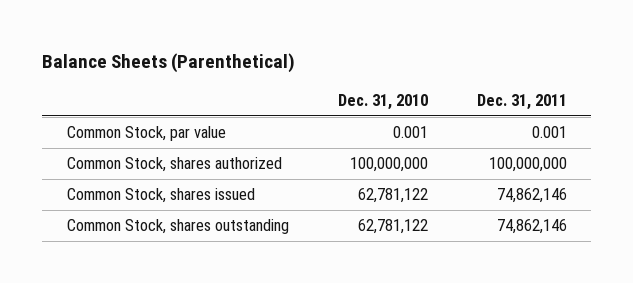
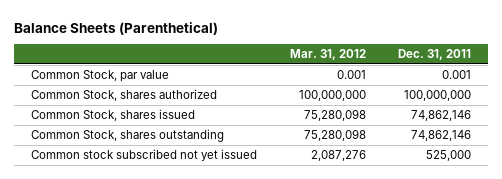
[337,94,428,111] Dec. 31, 2010 -> none
none -> [289,49,366,61] Mar. 31, 2012
none -> [30,149,257,162] Common stock subscribed not yet issued

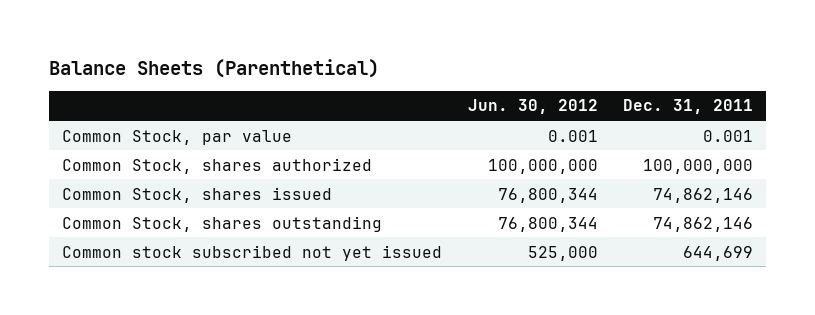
[289,49,366,61] Mar. 31, 2012 -> none
none -> [467,99,598,115] Jun. 30, 2012
[426,150,472,162] 525,000 -> [682,245,753,261] 644,699

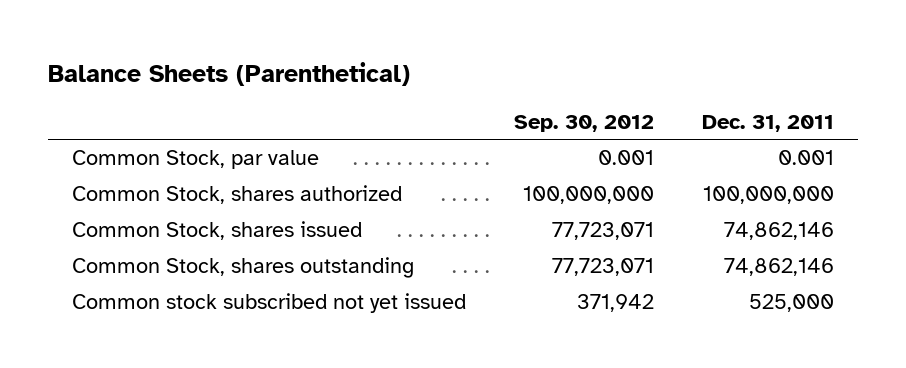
[467,99,598,115] Jun. 30, 2012 -> none
none -> [514,114,655,132] Sep. 30, 2012
[682,245,753,261] 644,699 -> [749,294,835,313] 525,000

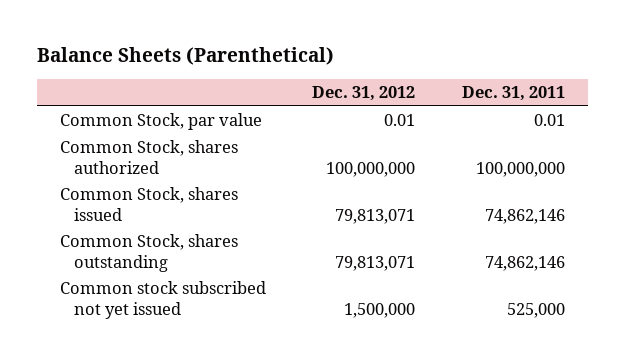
[514,114,655,132] Sep. 30, 2012 -> none
none -> [312,86,416,102] Dec. 31, 2012
[778,150,835,166] 0.001 -> [533,114,565,127] 0.01

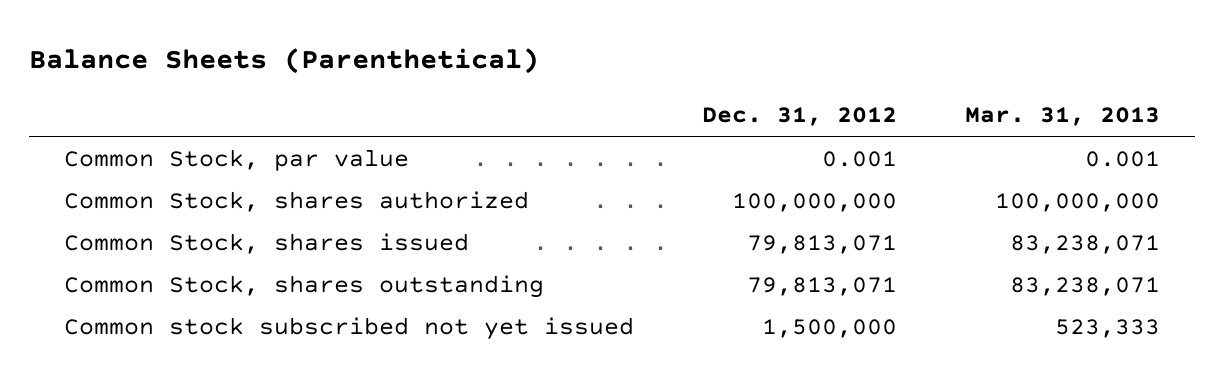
[461,86,565,102] Dec. 31, 2011 -> none
none -> [965,107,1161,127] Mar. 31, 2013
[384,114,416,127] 0.01 -> [821,150,897,167] 0.001

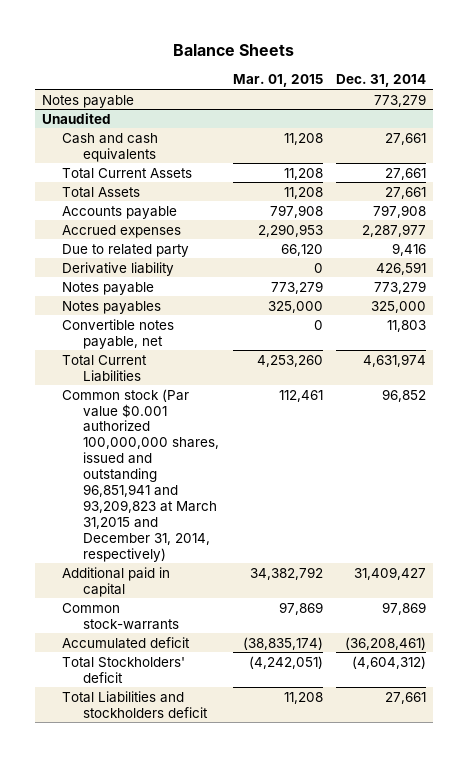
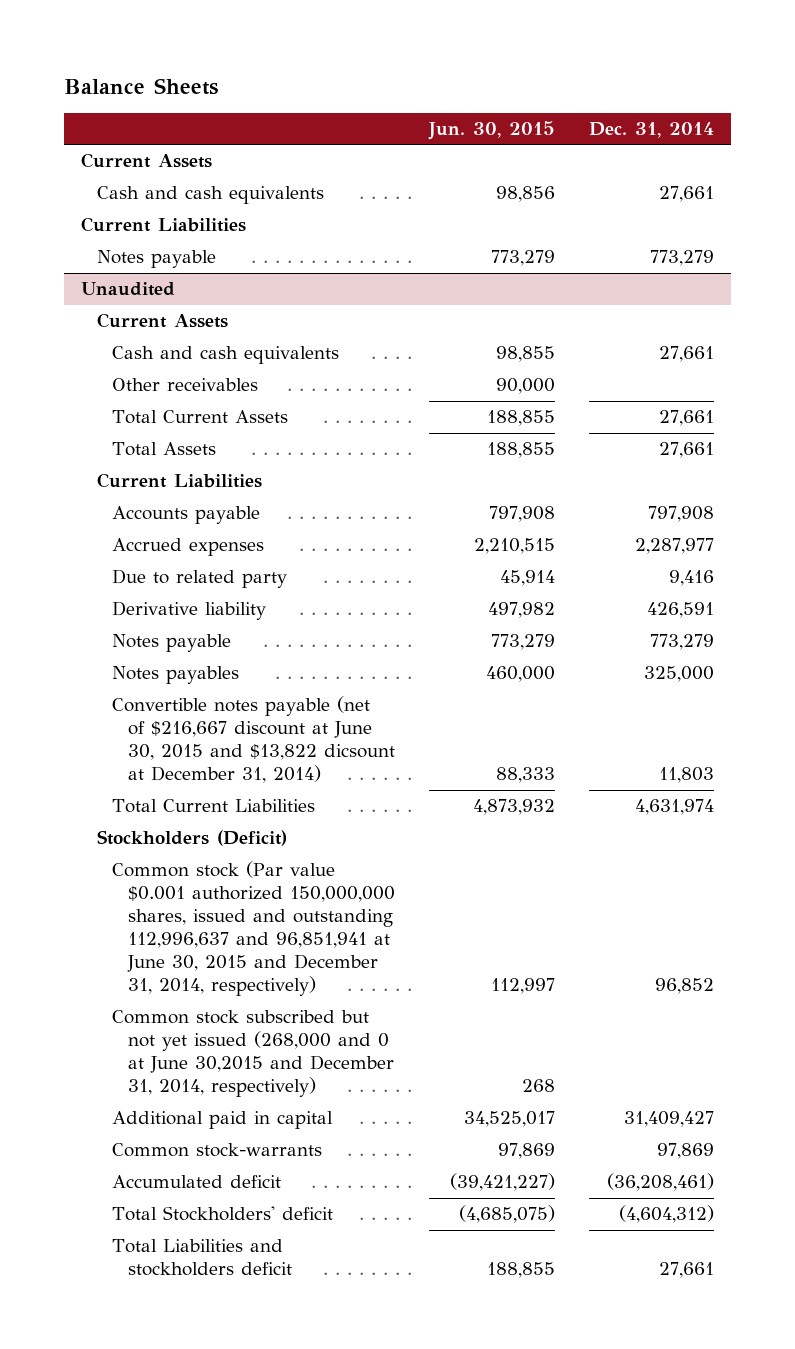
[232,74,323,88] Mar. 01, 2015 -> none
none -> [427,121,555,141] Jun. 30, 2015
none -> [81,153,213,169] Current Assets
none -> [96,186,324,205] Cash and cash equivalents
none -> [81,217,247,233] Current Liabilities
none -> [96,313,228,329] Current Assets
none -> [112,378,259,392] Other receivables
none -> [96,473,262,489] Current Liabilities
[62,318,175,349] Convertible notes payable, net -> [112,696,395,784] Convertible notes payable (net of $216,667 discount at June 30, 2015 and $13,822 dicsount at December 31, 2014)
none -> [96,830,287,847] Stockholders (Deficit)
[62,388,219,562] Common stock (Par value $0.001 authorized 100,000,000 shares, issued and outstanding 96,851,941 and 93,209,823 at March 31,2015 and December 31, 2014, respectively) -> [112,861,395,997] Common stock (Par value $0.001 authorized 150,000,000 shares, issued and outstanding 112,996,637 and 96,851,941 at June 30, 2015 and December 31, 2014, respectively)
none -> [112,1010,394,1098] Common stock subscribed but not yet issued (268,000 and 0 at June 30,2015 and December 31, 2014, respectively)

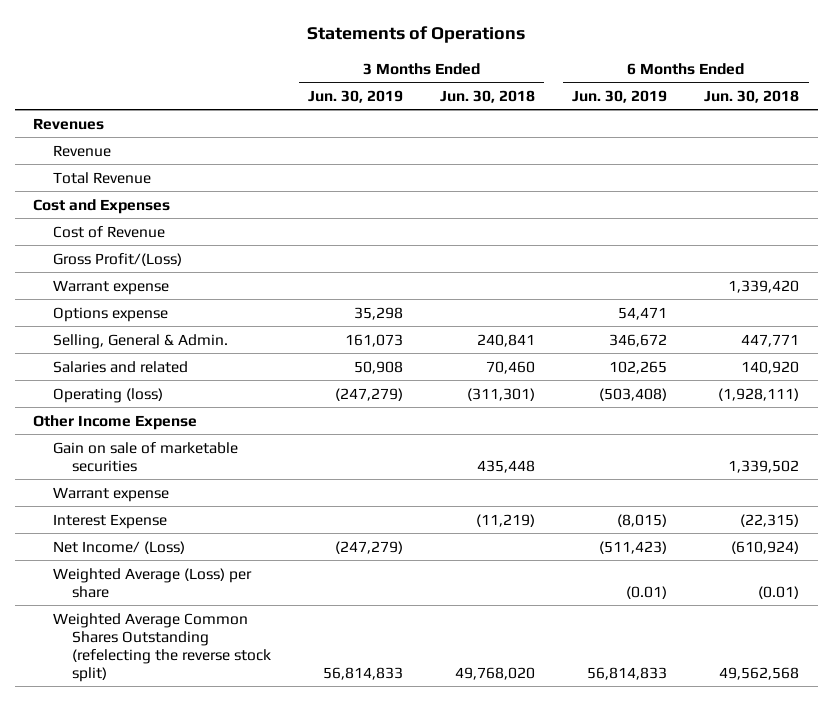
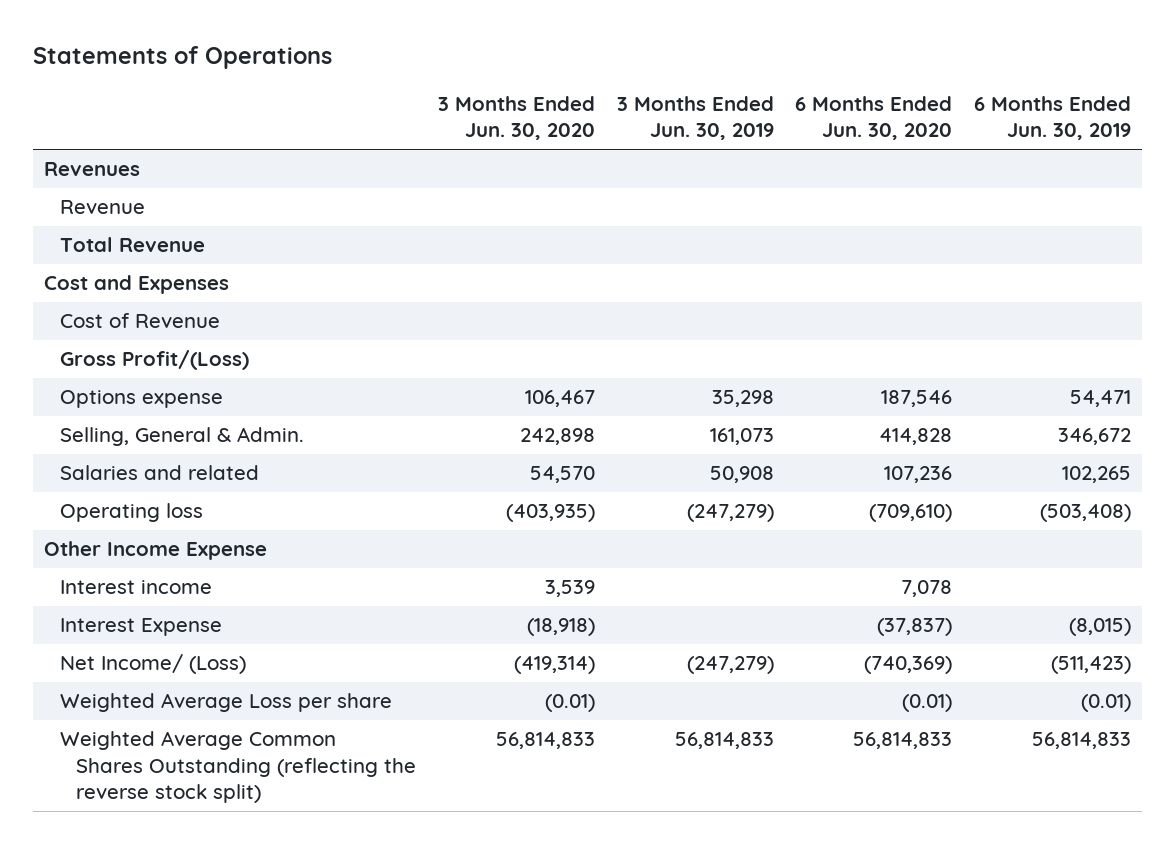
[440,89,536,103] Jun. 30, 2018 -> none
[704,89,800,103] Jun. 30, 2018 -> none
none -> [437,95,595,141] 3 Months Ended Jun. 30, 2020
none -> [795,95,953,141] 6 Months Ended Jun. 30, 2020
[52,279,169,295] Warrant expense -> none
[52,387,163,403] Operating (loss) -> [59,503,203,523] Operating loss
[52,441,238,472] Gain on sale of marketable securities -> none
[52,486,169,502] Warrant expense -> none
none -> [59,580,212,595] Interest income
[52,567,252,598] Weighted Average (Loss) per share -> [59,693,392,713] Weighted Average Loss per share
[52,612,272,682] Weighted Average Common Shares Outstanding (refelecting the reverse stock split) -> [59,731,417,803] Weighted Average Common Shares Outstanding (reflecting the reverse stock split)

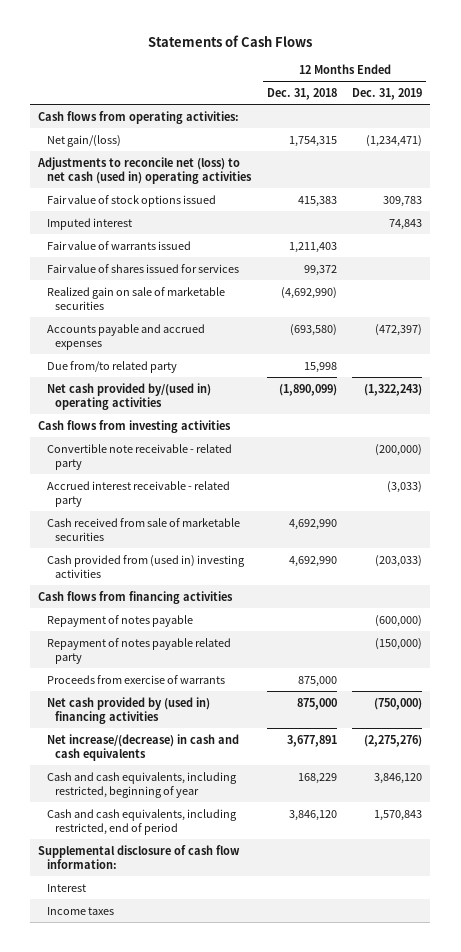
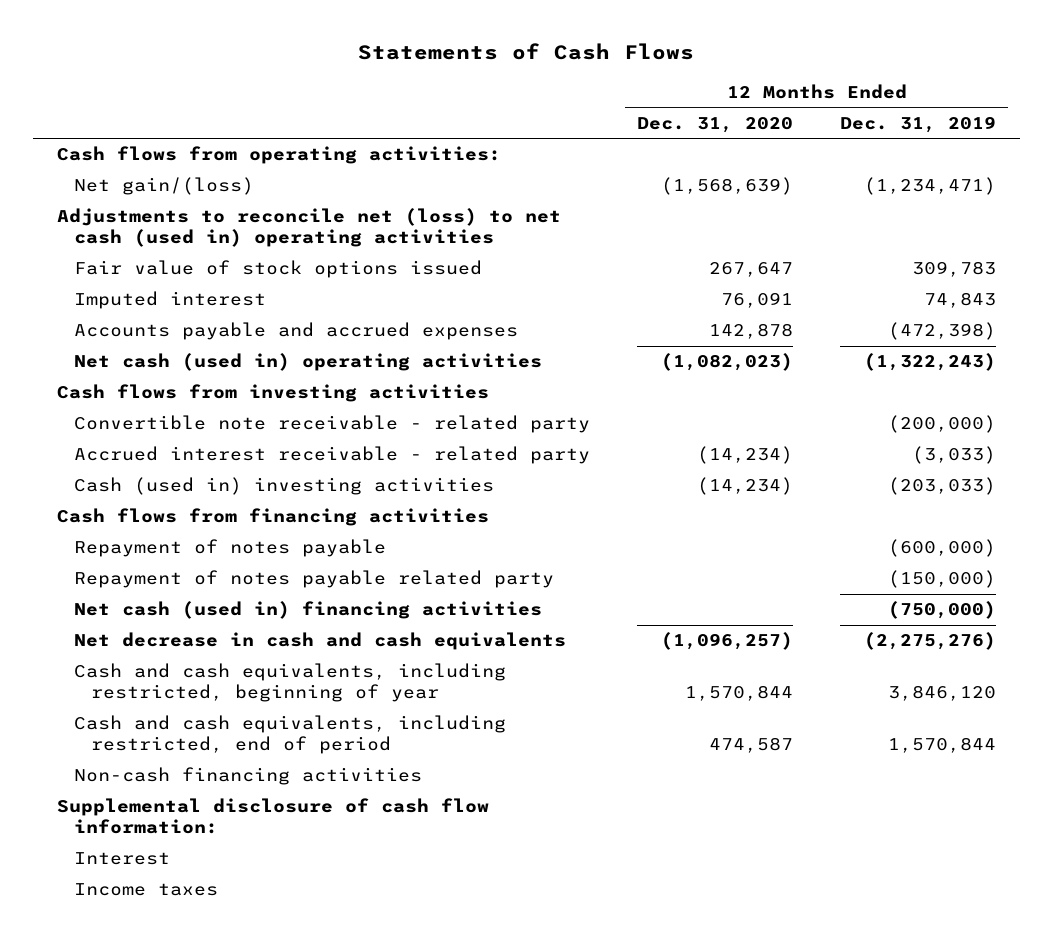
[266,87,337,100] Dec. 31, 2018 -> none
none -> [636,116,793,133] Dec. 31, 2020
[46,240,191,250] Fair value of warrants issued -> none
[46,263,239,273] Fair value of shares issued for services -> none
[46,286,225,310] Realized gain on sale of marketable securities -> none
[46,360,177,373] Due from/to related party -> none
[375,323,423,336] (472,397) -> [888,322,997,341] (472,398)
[46,382,211,410] Net cash provided by/(used in) operating activities -> [73,353,542,372] Net cash (used in) operating activities
[46,517,240,541] Cash received from sale of marketable securities -> none
[46,554,245,578] Cash provided from (used in) investing activities -> [73,477,494,496] Cash (used in) investing activities
[46,674,225,684] Proceeds from exercise of warrants -> none
[46,696,210,724] Net cash provided by (used in) financing activities -> [73,601,542,620] Net cash (used in) financing activities
[46,733,239,761] Net increase/(decrease) in cash and cash equivalents -> [73,632,566,651] Net decrease in cash and cash equivalents
[374,809,423,821] 1,570,843 -> [888,737,997,754] 1,570,844
none -> [73,767,422,786] Non-cash financing activities

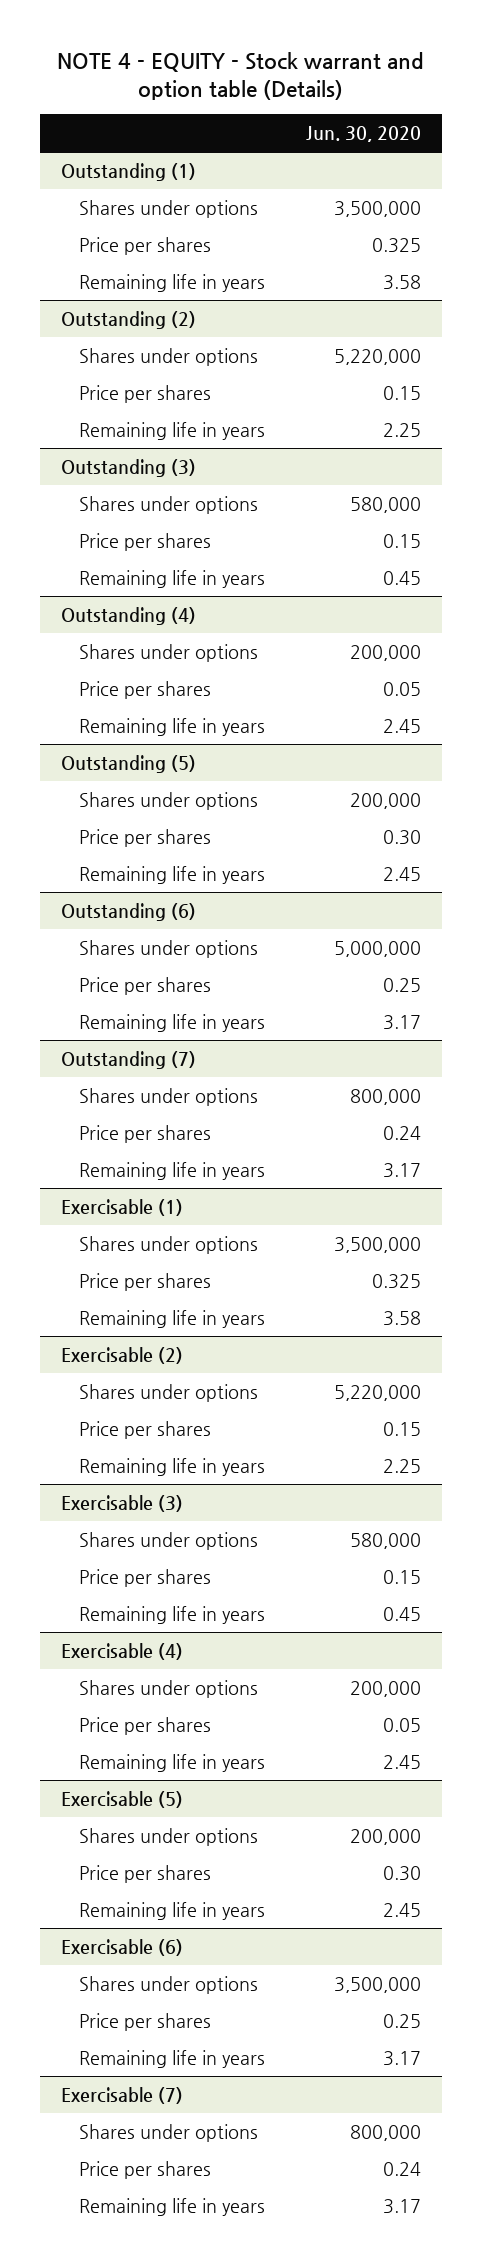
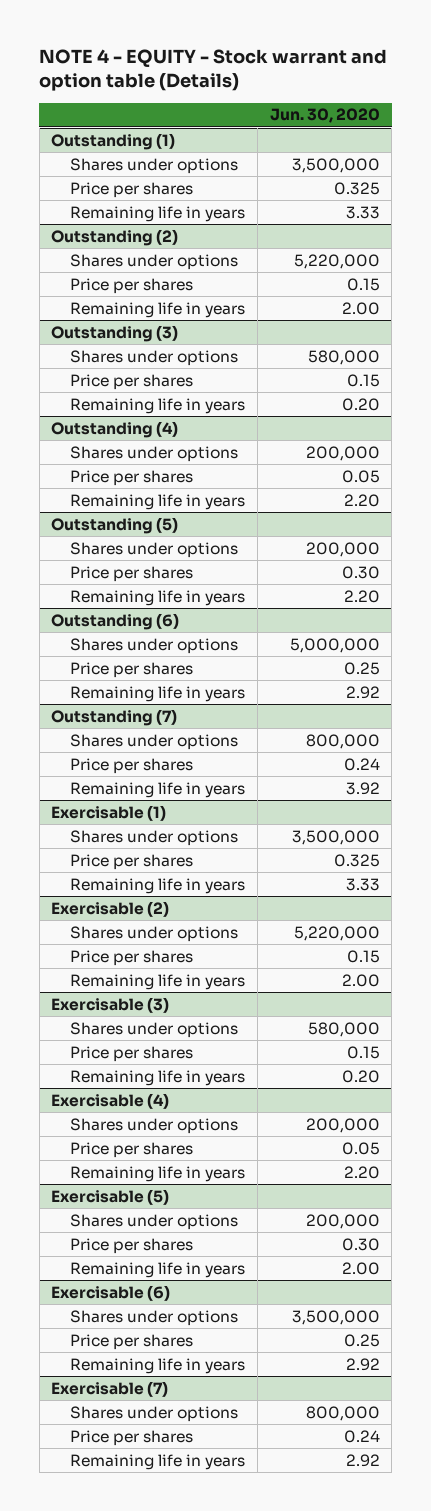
[383,274,422,290] 3.58 -> [345,205,380,219] 3.33
[383,422,422,437] 2.25 -> [341,301,380,315] 2.00
[383,570,422,585] 0.45 -> [341,397,380,411] 0.20
[383,718,422,733] 2.45 -> [343,493,380,507] 2.20
[383,866,422,881] 2.45 -> [343,589,380,603] 2.20
[383,1014,422,1030] 3.17 -> [345,685,380,699] 2.92
[383,1162,422,1178] 3.17 -> [345,781,380,795] 3.92
[383,1310,422,1326] 3.58 -> [345,877,380,891] 3.33
[383,1458,422,1473] 2.25 -> [341,973,380,987] 2.00
[383,1606,422,1621] 0.45 -> [341,1069,380,1083] 0.20
[383,1754,422,1769] 2.45 -> [343,1165,380,1179] 2.20
[383,1902,422,1917] 2.45 -> [341,1261,380,1275] 2.00
[383,2050,422,2066] 3.17 -> [345,1357,380,1371] 2.92
[383,2198,422,2214] 3.17 -> [345,1453,380,1467] 2.92

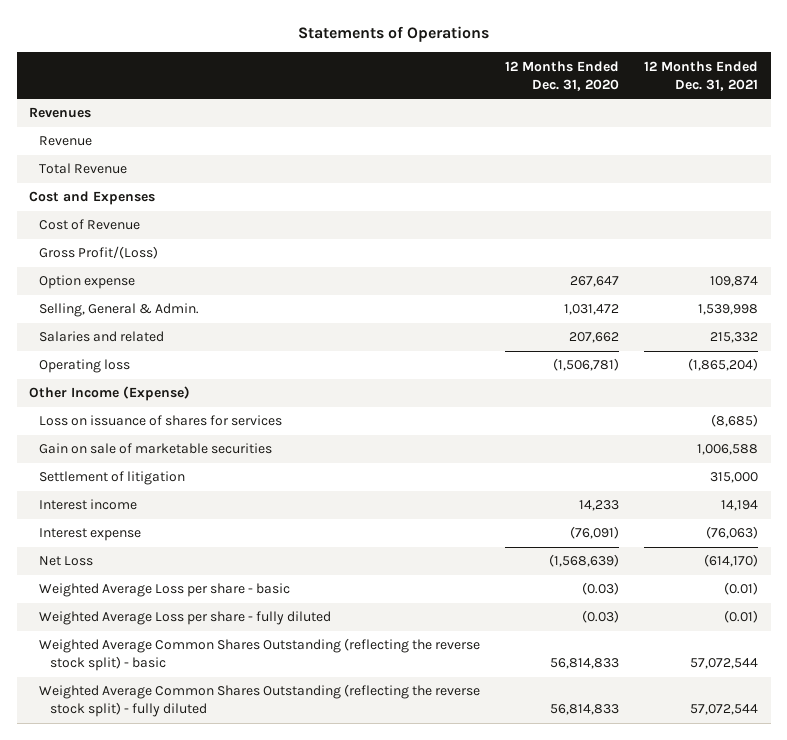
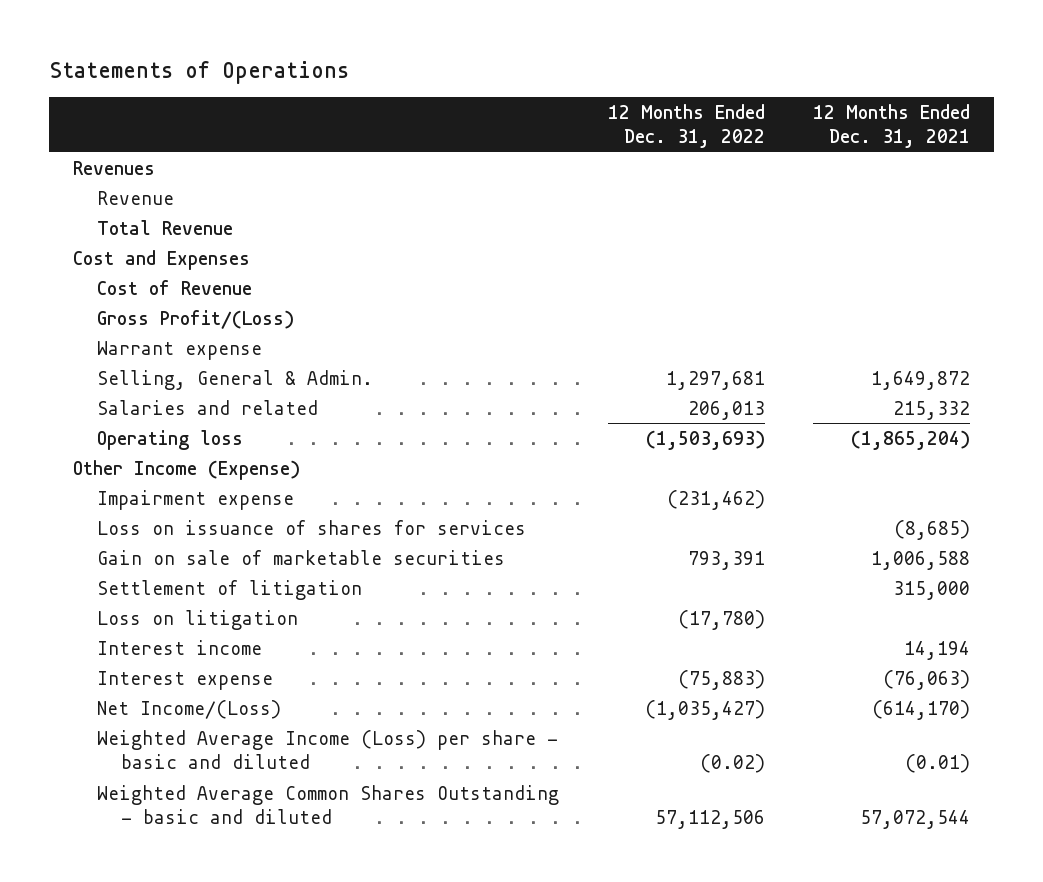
[505,60,620,91] 12 Months Ended Dec. 31, 2020 -> none
none -> [607,103,765,149] 12 Months Ended Dec. 31, 2022
[39,275,136,290] Option expense -> none
none -> [97,340,263,360] Warrant expense
[698,304,759,316] 1,539,998 -> [871,370,971,390] 1,649,872
none -> [97,489,295,510] Impairment expense
none -> [97,609,299,630] Loss on litigation
[39,611,332,626] Weighted Average Loss per share - fully diluted -> none
[39,684,481,718] Weighted Average Common Shares Outstanding (reflecting the reverse stock split) - fully diluted -> none
[39,556,94,567] Net Loss -> [97,699,282,719] Net Income/(Loss)
[39,583,291,598] Weighted Average Loss per share - basic -> [97,729,559,770] Weighted Average Income (Loss) per share - basic and diluted
[39,638,481,672] Weighted Average Common Shares Outstanding (reflecting the reverse stock split) - basic -> [97,784,560,825] Weighted Average Common Shares Outstanding - basic and diluted

